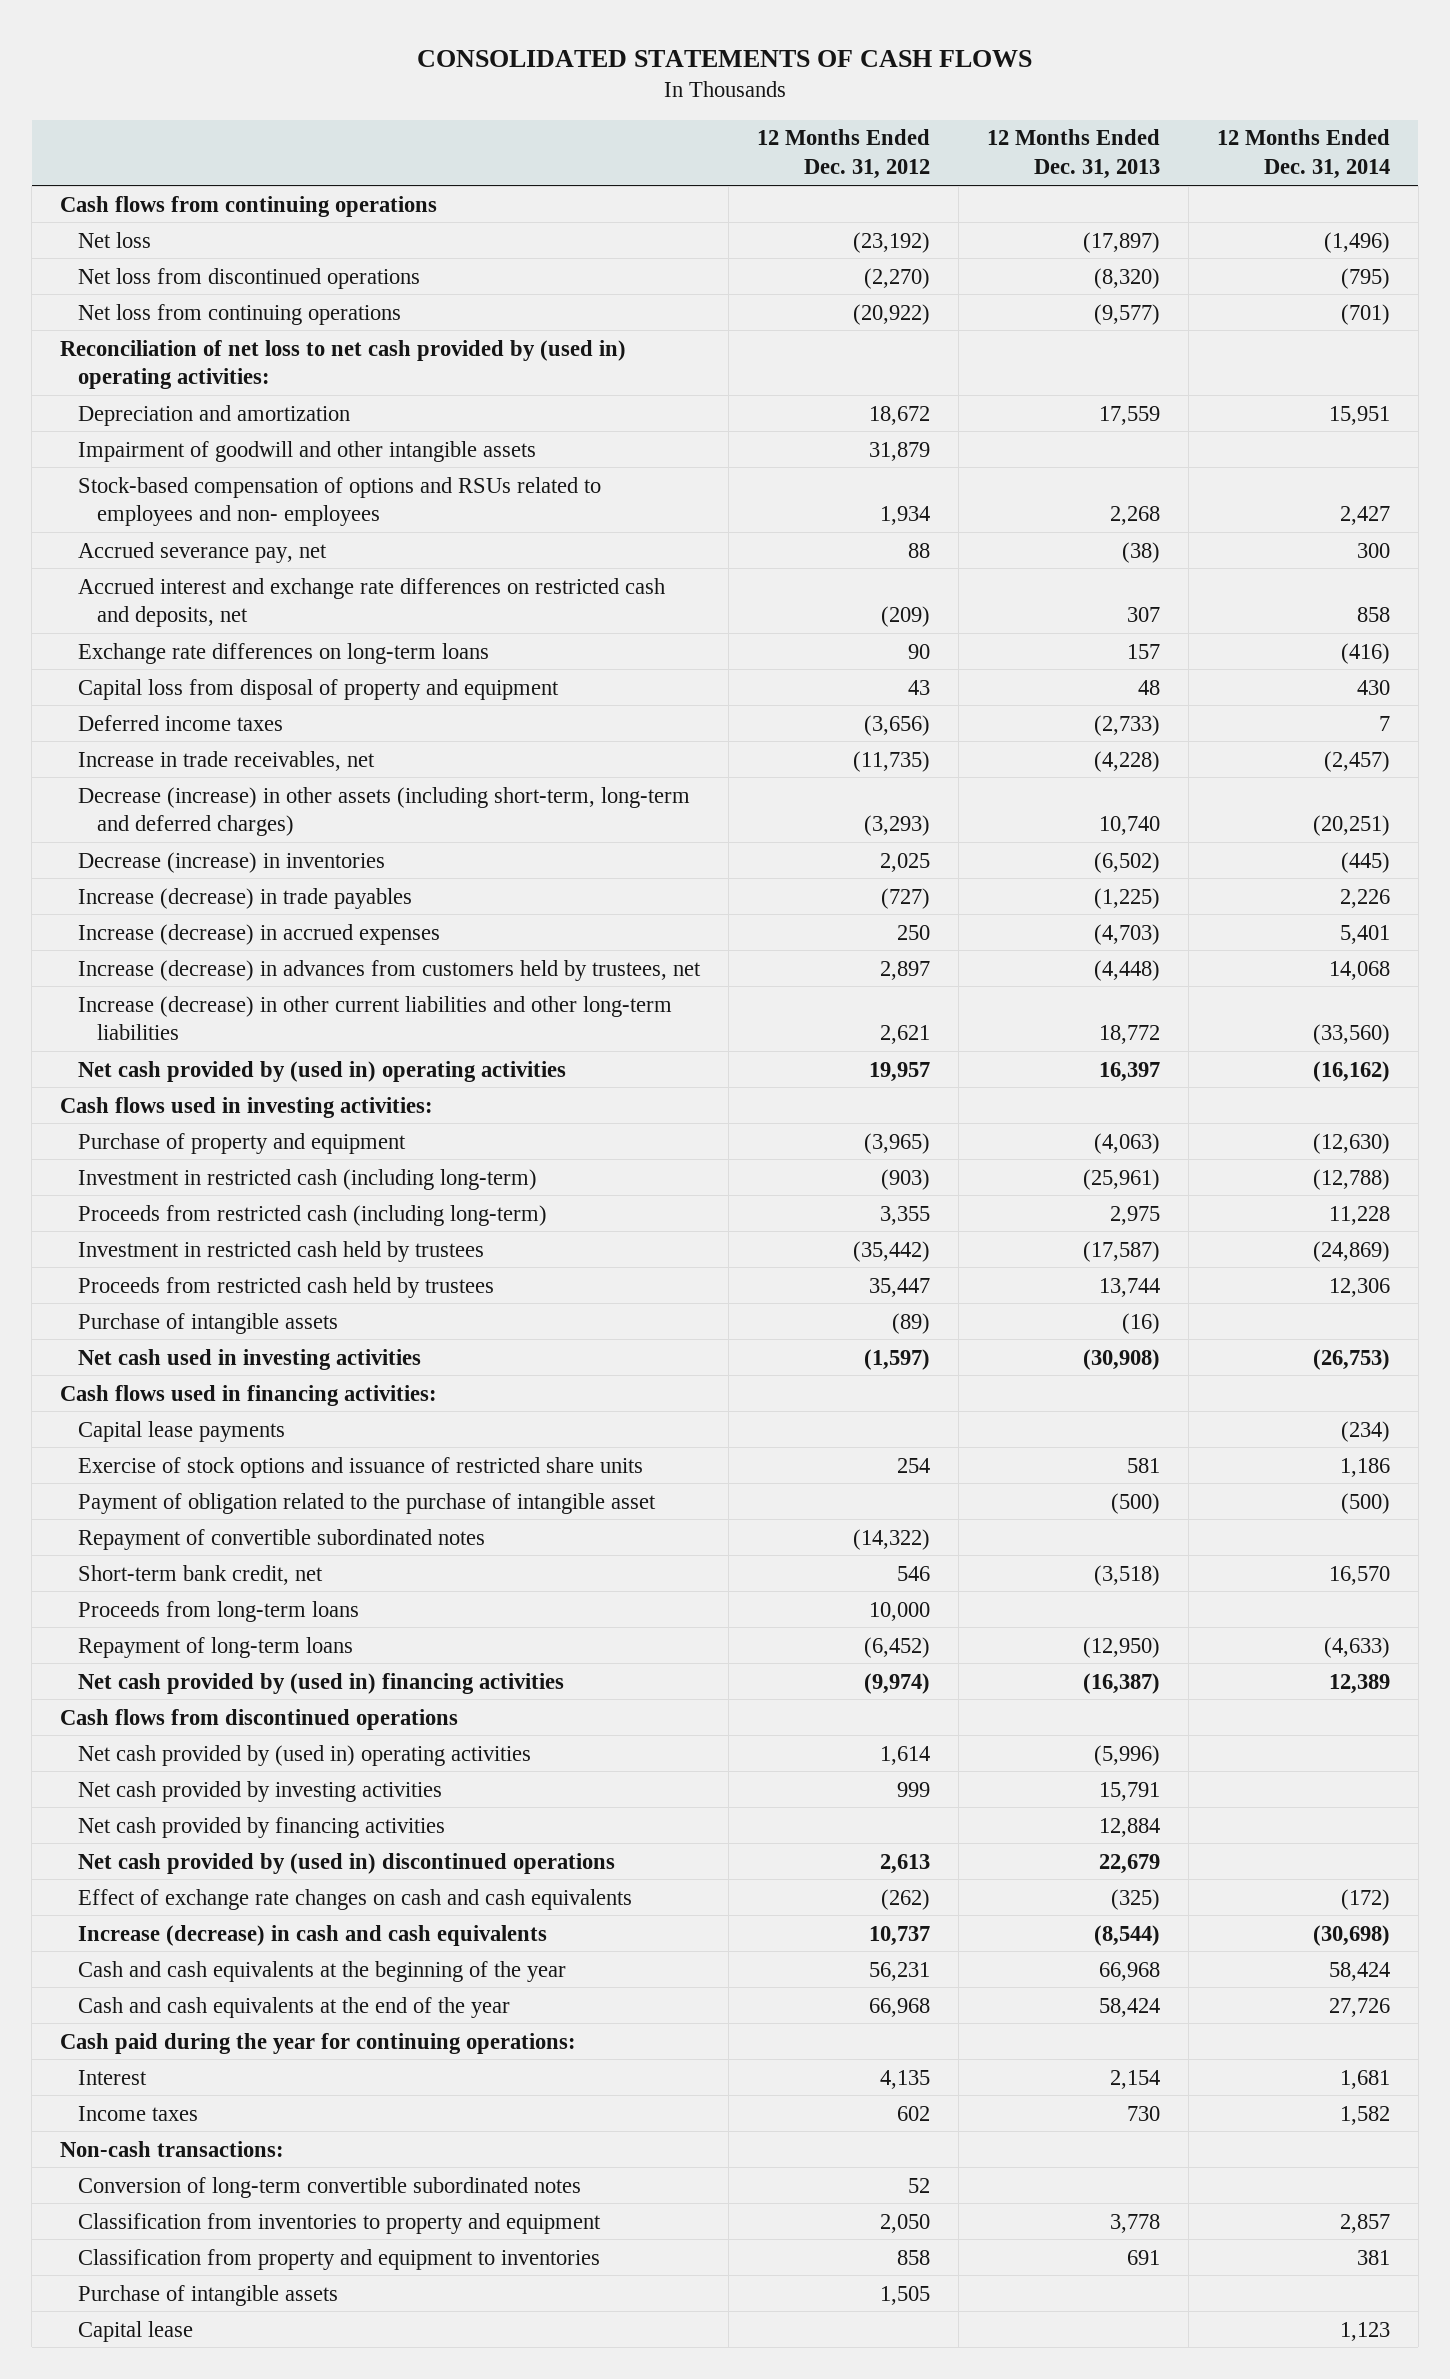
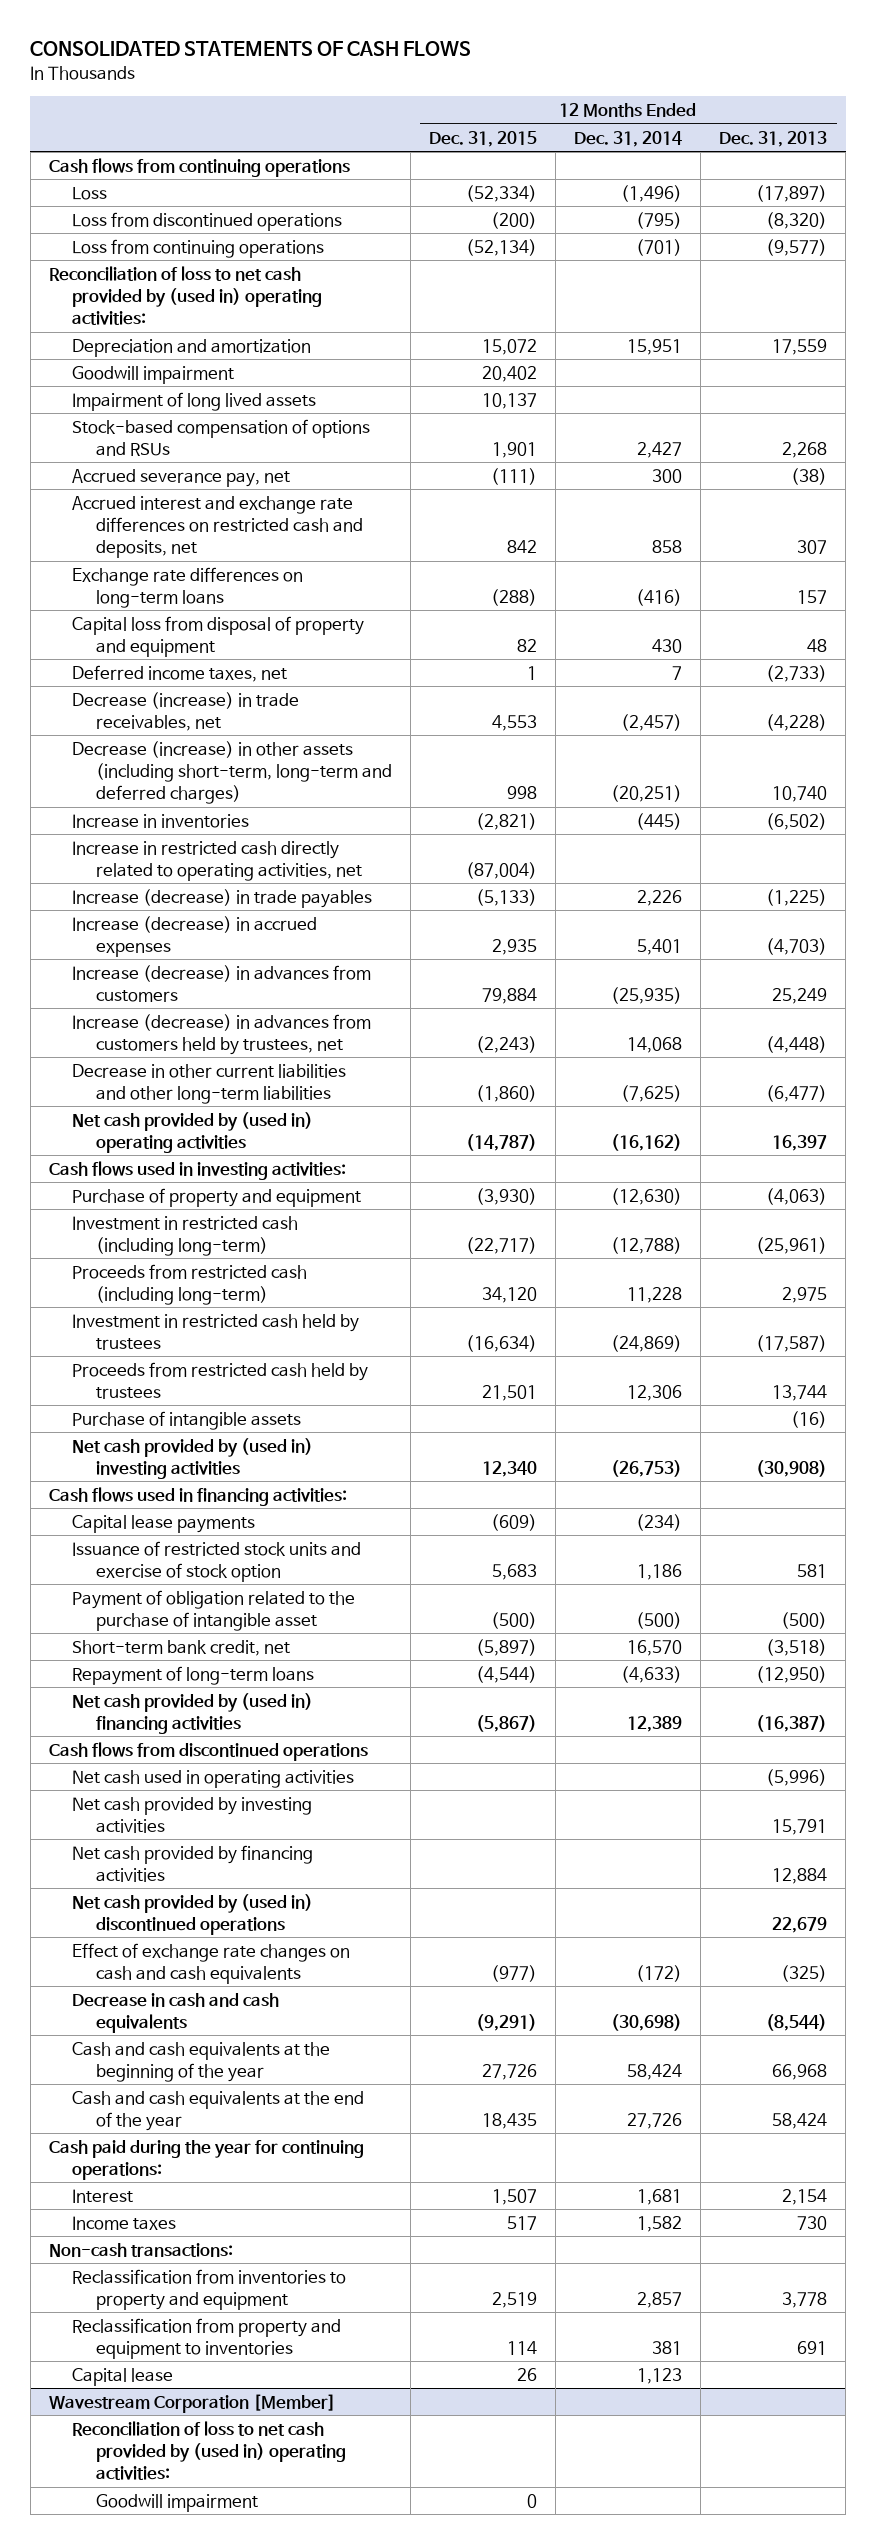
[757,129,931,180] 12 Months Ended Dec. 31, 2012 -> none
none -> [429,130,538,147] Dec. 31, 2015
[78,231,152,248] Net loss -> [72,186,108,200] Loss
[78,267,421,289] Net loss from discontinued operations -> [72,211,343,231] Loss from discontinued operations
[78,303,402,325] Net loss from continuing operations -> [72,238,325,258] Loss from continuing operations
[60,339,627,390] Reconciliation of net loss to net cash provided by (used in) operating activities: -> [48,265,323,325] Reconciliation of loss to net cash provided by (used in) operating activities:
[78,440,537,462] Impairment of goodwill and other intangible assets -> none
none -> [72,365,235,384] Goodwill impairment
none -> [72,391,317,411] Impairment of long lived assets
[78,476,602,527] Stock-based compensation of options and RSUs related to employees and non- employees -> [72,418,371,456] Stock-based compensation of options and RSUs
[78,714,284,731] Deferred income taxes -> [72,664,288,682] Deferred income taxes, net
[78,750,376,771] Increase in trade receivables, net -> [72,691,300,731] Decrease (increase) in trade receivables, net
[78,851,386,873] Decrease (increase) in inventories -> [72,813,250,828] Increase in inventories
none -> [72,840,363,881] Increase in restricted cash directly related to operating activities, net
none -> [72,964,372,1002] Increase (decrease) in advances from customers
[78,995,673,1041] Increase (decrease) in other current liabilities and other long-term liabilities -> [72,1063,347,1104] Decrease in other current liabilities and other long-term liabilities
[1098,1025,1160,1045] 18,772 -> [766,1084,828,1102] (6,477)
[1312,1024,1390,1046] (33,560) -> [621,1084,683,1102] (7,625)
[78,1348,422,1370] Net cash used in investing activities -> [72,1437,314,1479] Net cash provided by (used in) investing activities
[78,1456,644,1478] Exercise of stock options and issuance of restricted share units -> [72,1540,362,1582] Issuance of restricted stock units and exercise of stock option
[78,1528,486,1550] Repayment of convertible subordinated notes -> none
[78,1600,360,1622] Proceeds from long-term loans -> none
[78,1744,532,1766] Net cash provided by (used in) operating activities -> [72,1769,355,1788] Net cash used in operating activities
[78,1924,548,1946] Increase (decrease) in cash and cash equivalents -> [72,1992,280,2033] Decrease in cash and cash equivalents
[78,2176,582,2198] Conversion of long-term convertible subordinated notes -> none
[78,2284,339,2306] Purchase of intangible assets -> none
[78,2212,602,2234] Classification from inventories to property and equipment -> [72,2268,347,2310] Reclassification from inventories to property and equipment
[78,2248,601,2270] Classification from property and equipment to inventories -> [72,2317,342,2359] Reclassification from property and equipment to inventories
none -> [48,2393,336,2413] Wavestream Corporation [Member]
none -> [72,2420,347,2480] Reconciliation of loss to net cash provided by (used in) operating activities:
none -> [96,2493,259,2512] Goodwill impairment

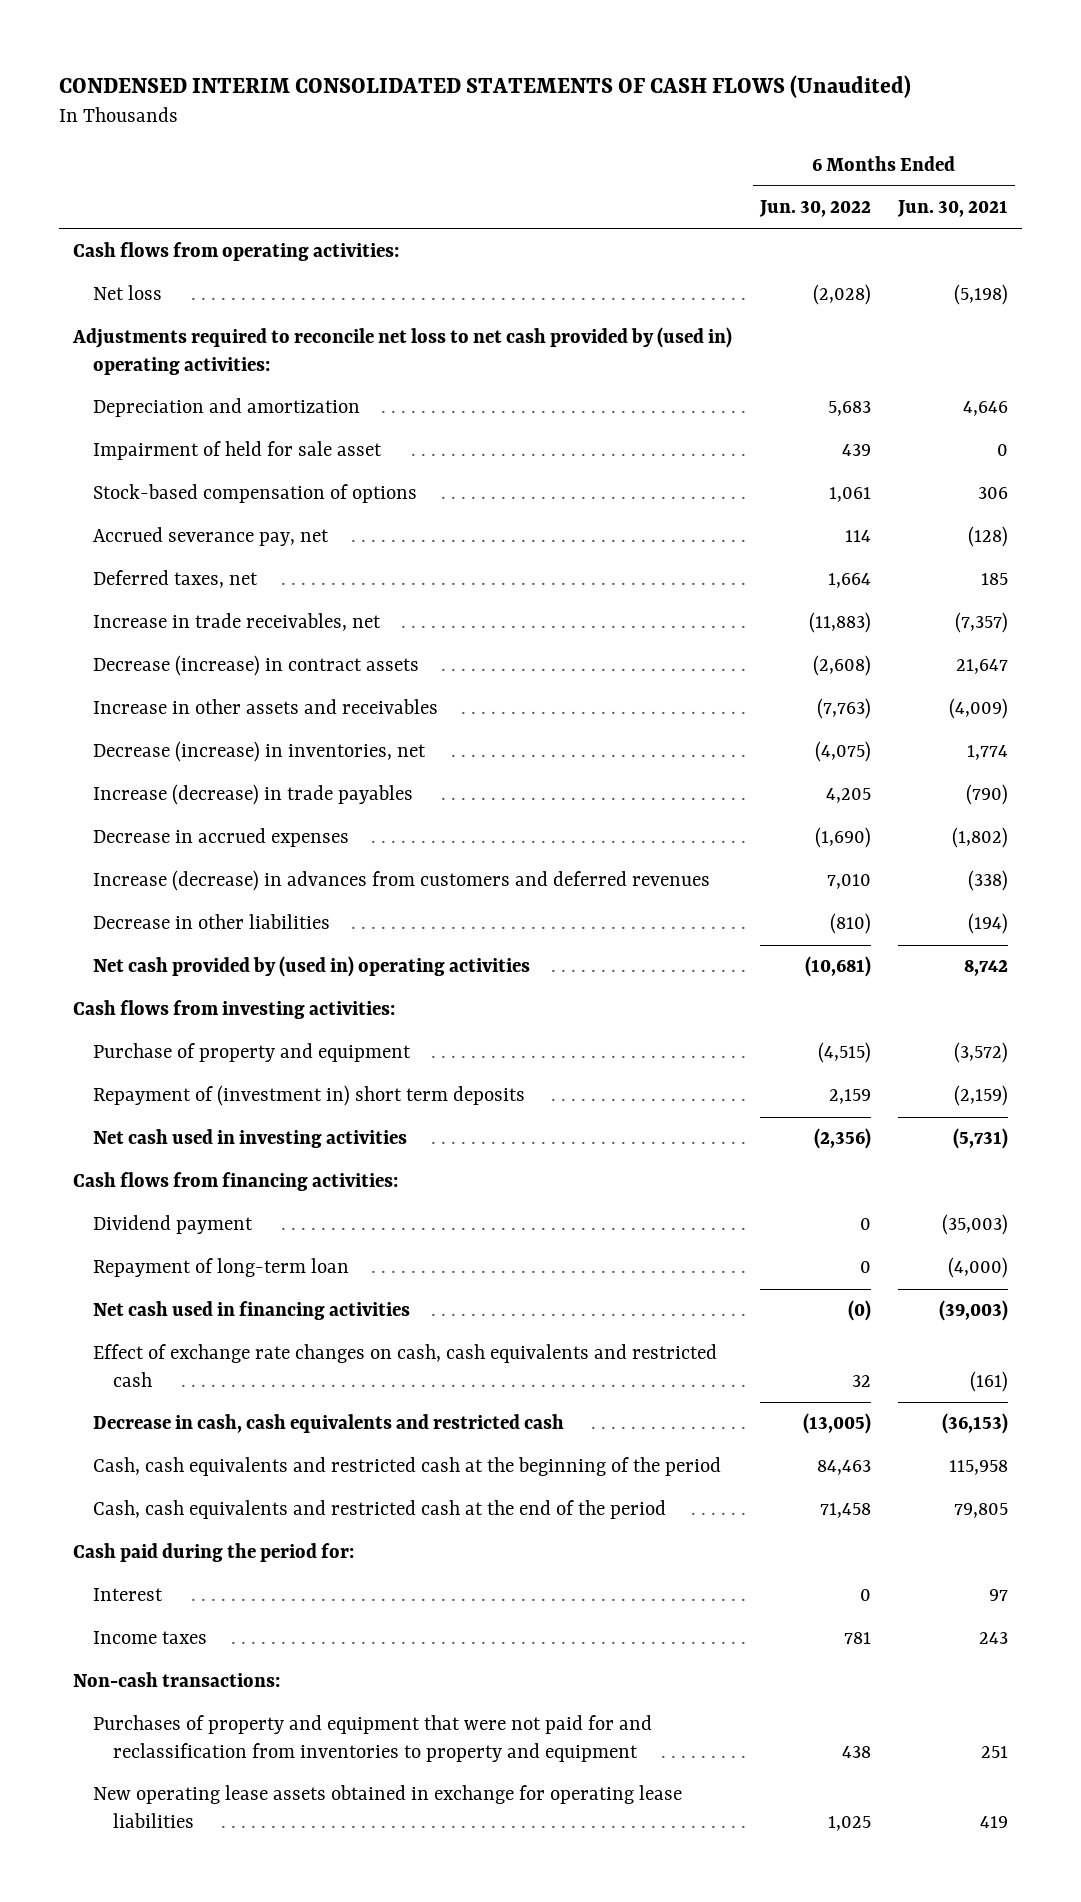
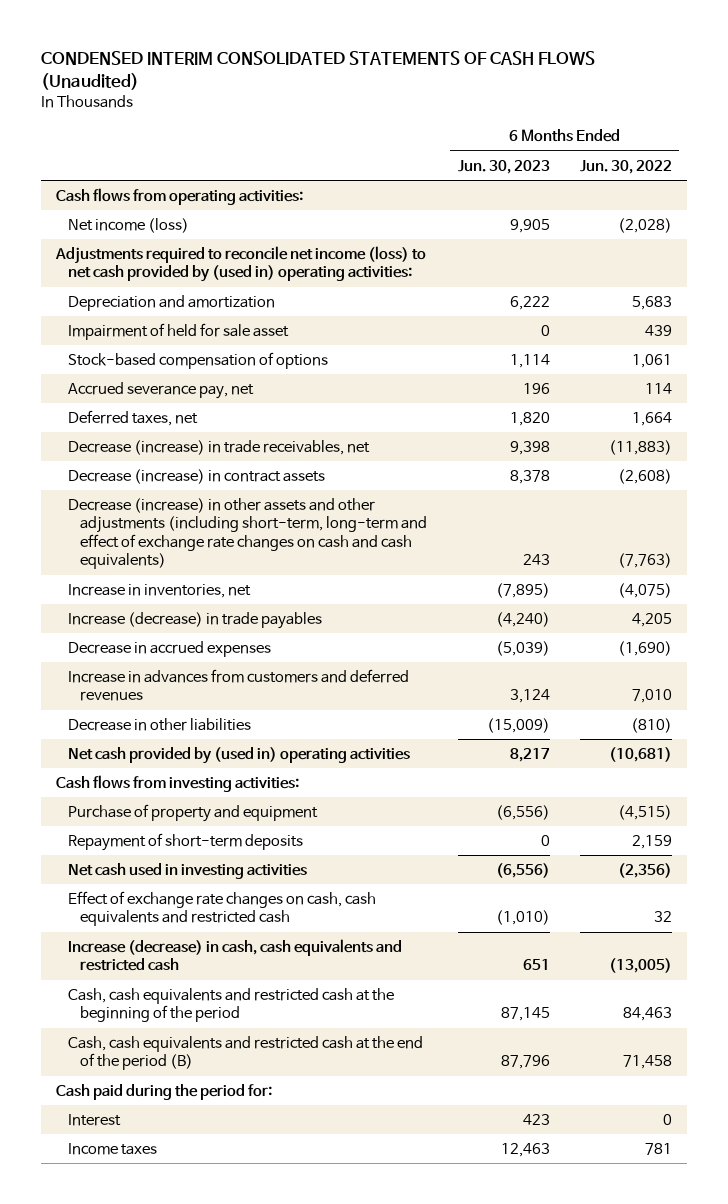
[896,200,1008,218] Jun. 30, 2021 -> none
none -> [457,159,550,174] Jun. 30, 2023
[93,285,163,301] Net loss -> [68,218,190,234] Net income (loss)
[72,327,733,376] Adjustments required to reconcile net loss to net cash provided by (used in) operating activities: -> [55,246,427,283] Adjustments required to reconcile net income (loss) to net cash provided by (used in) operating activities:
[93,613,382,632] Increase in trade receivables, net -> [68,440,371,456] Decrease (increase) in trade receivables, net
[93,699,439,715] Increase in other assets and receivables -> [68,498,428,570] Decrease (increase) in other assets and other adjustments (including short-term, long-term and effect of exchange rate changes on cash and cash equivalents)
[93,741,427,763] Decrease (increase) in inventories, net -> [68,584,252,599] Increase in inventories, net
[93,870,711,892] Increase (decrease) in advances from customers and deferred revenues -> [68,669,410,702] Increase in advances from customers and deferred revenues
[93,1085,526,1107] Repayment of (investment in) short term deposits -> [68,833,304,852] Repayment of short-term deposits
[73,1172,399,1192] Cash flows from financing activities: -> none
[93,1215,254,1235] Dividend payment -> none
[93,1258,350,1278] Repayment of long-term loan -> none
[93,1301,411,1321] Net cash used in financing activities -> none
[93,1414,565,1434] Decrease in cash, cash equivalents and restricted cash -> [68,939,403,972] Increase (decrease) in cash, cash equivalents and restricted cash
[93,1500,667,1520] Cash, cash equivalents and restricted cash at the end of the period -> [68,1036,424,1071] Cash, cash equivalents and restricted cash at the end of the period (B)
[73,1672,281,1688] Non-cash transactions: -> none
[93,1715,653,1763] Purchases of property and equipment that were not paid for and reclassification from inventories to property and equipment -> none
[93,1785,683,1829] New operating lease assets obtained in exchange for operating lease liabilities -> none

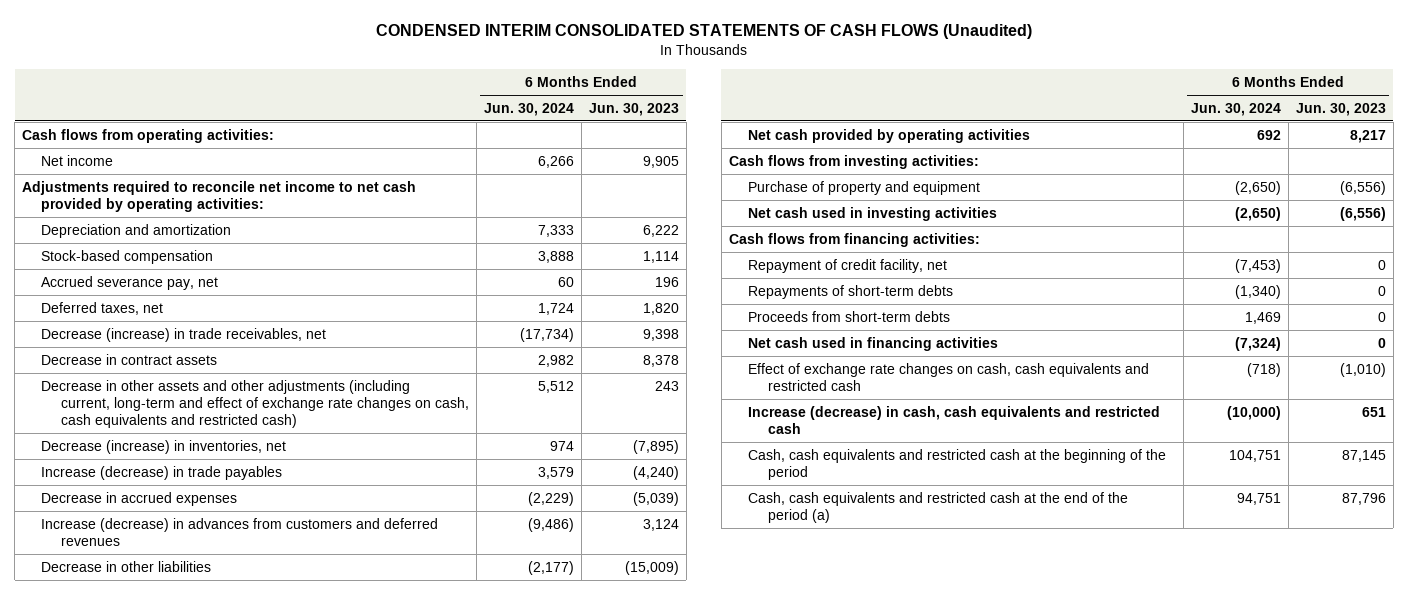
[579,159,672,174] Jun. 30, 2022 -> none
none -> [483,102,574,116] Jun. 30, 2024
[68,218,190,234] Net income (loss) -> [41,154,114,166] Net income
[55,246,427,283] Adjustments required to reconcile net income (loss) to net cash provided by (used in) operating activities: -> [22,180,417,212] Adjustments required to reconcile net income to net cash provided by operating activities:
[68,323,290,341] Impairment of held for sale asset -> none
[68,352,329,370] Stock-based compensation of options -> [41,249,214,264] Stock-based compensation
[68,469,326,485] Decrease (increase) in contract assets -> [41,353,218,365] Decrease in contract assets
[68,498,428,570] Decrease (increase) in other assets and other adjustments (including short-term, long-term and effect of exchange rate changes on cash and cash equivalents) -> [41,379,469,428] Decrease in other assets and other adjustments (including current, long-term and effect of exchange rate changes on cash, cash equivalents and restricted cash)
[68,584,252,599] Increase in inventories, net -> [41,439,287,454] Decrease (increase) in inventories, net
[68,669,410,702] Increase in advances from customers and deferred revenues -> [41,517,439,546] Increase (decrease) in advances from customers and deferred revenues
[68,747,411,765] Net cash provided by (used in) operating activities -> [748,128,1031,143] Net cash provided by operating activities
[68,833,304,852] Repayment of short-term deposits -> none
none -> [728,232,980,247] Cash flows from financing activities:
none -> [748,258,948,273] Repayment of credit facility, net
none -> [748,284,954,299] Repayments of short-term debts
none -> [748,310,951,322] Proceeds from short-term debts
none -> [748,336,999,351] Net cash used in financing activities
[56,1084,273,1101] Cash paid during the period for: -> none
[68,1114,122,1127] Interest -> none
[68,1143,158,1156] Income taxes -> none
[68,1036,424,1071] Cash, cash equivalents and restricted cash at the end of the period (B) -> [748,491,1129,523] Cash, cash equivalents and restricted cash at the end of the period (a)

